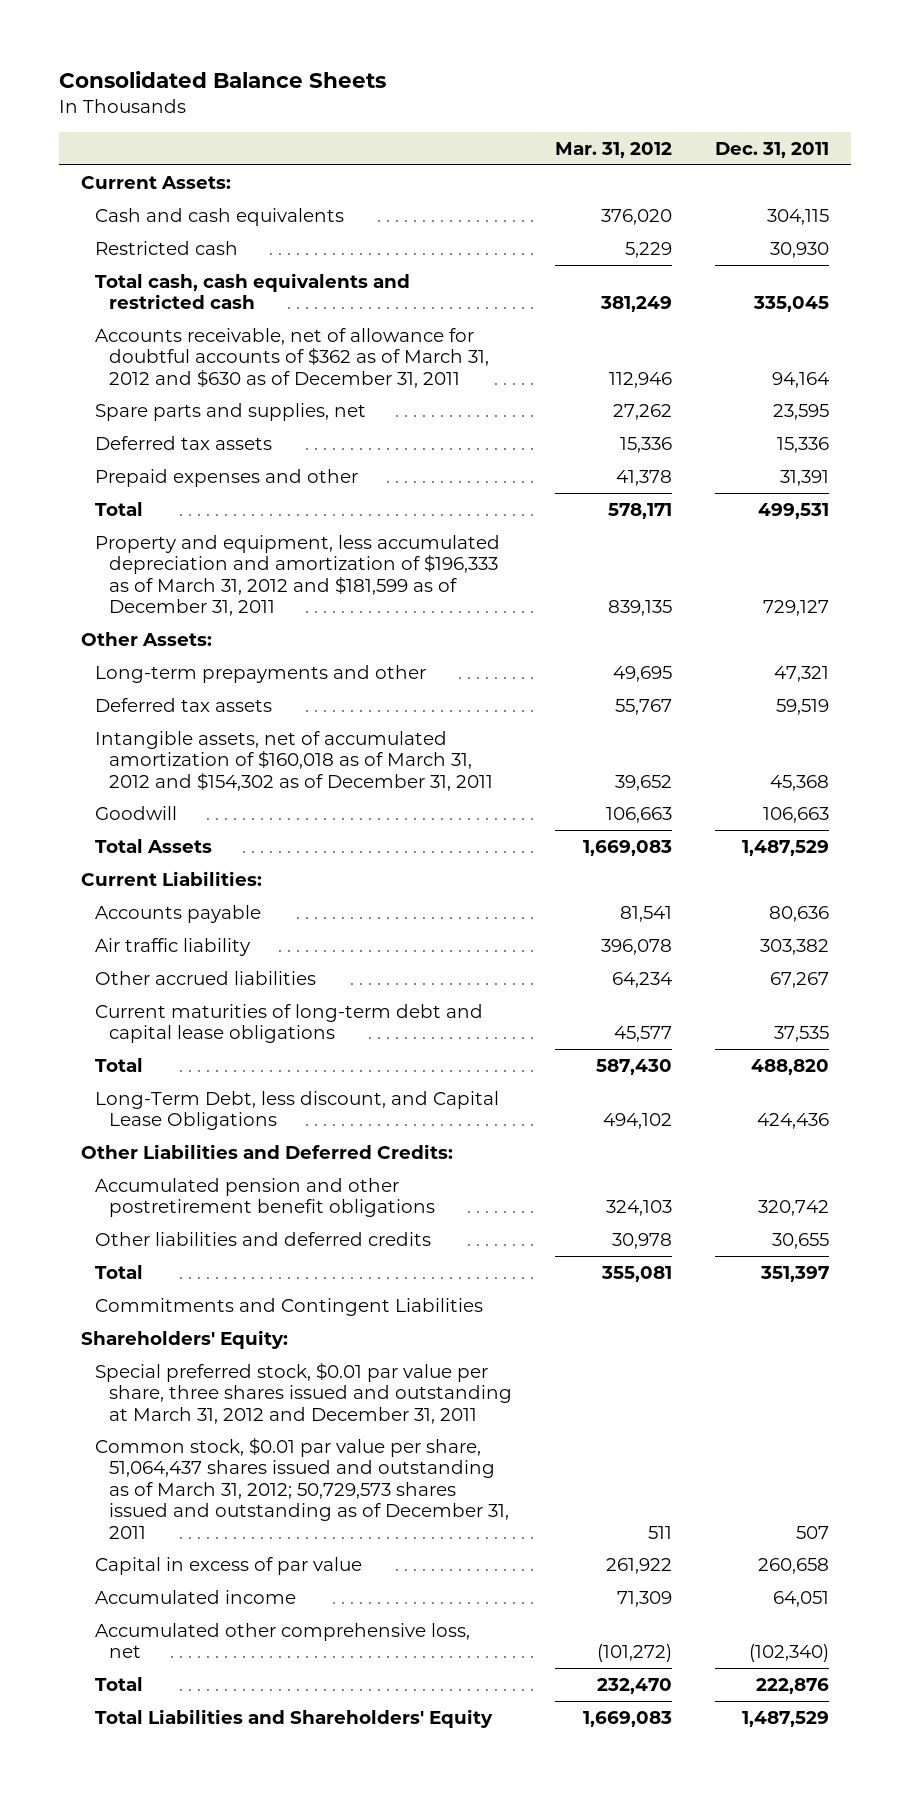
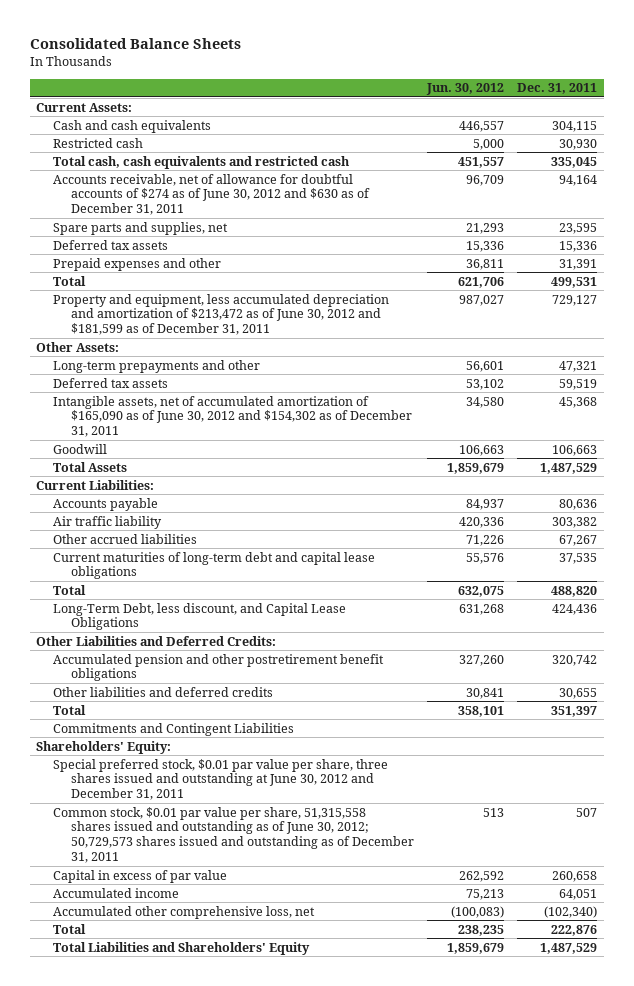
[555,141,673,158] Mar. 31, 2012 -> none
none -> [425,83,504,96] Jun. 30, 2012
[94,327,489,388] Accounts receivable, net of allowance for doubtful accounts of $362 as of March 31, 2012 and $630 as of December 31, 2011 -> [53,173,370,216] Accounts receivable, net of allowance for doubtful accounts of $274 as of June 30, 2012 and $630 as of December 31, 2011
[94,534,500,617] Property and equipment, less accumulated depreciation and amortization of $196,333 as of March 31, 2012 and $181,599 as of December 31, 2011 -> [53,293,390,336] Property and equipment, less accumulated depreciation and amortization of $213,472 as of June 30, 2012 and $181,599 as of December 31, 2011
[94,730,493,791] Intangible assets, net of accumulated amortization of $160,018 as of March 31, 2012 and $154,302 as of December 31, 2011 -> [53,395,412,438] Intangible assets, net of accumulated amortization of $165,090 as of June 30, 2012 and $154,302 as of December 31, 2011
[94,1361,512,1424] Special preferred stock, $0.01 par value per share, three shares issued and outstanding at March 31, 2012 and December 31, 2011 -> [53,758,389,801] Special preferred stock, $0.01 par value per share, three shares issued and outstanding at June 30, 2012 and December 31, 2011
[94,1436,509,1539] Common stock, $0.01 par value per share, 51,064,437 shares issued and outstanding as of March 31, 2012; 50,729,573 shares issued and outstanding as of December 31, 2011 -> [53,806,414,864] Common stock, $0.01 par value per share, 51,315,558 shares issued and outstanding as of June 30, 2012; 50,729,573 shares issued and outstanding as of December 31, 2011

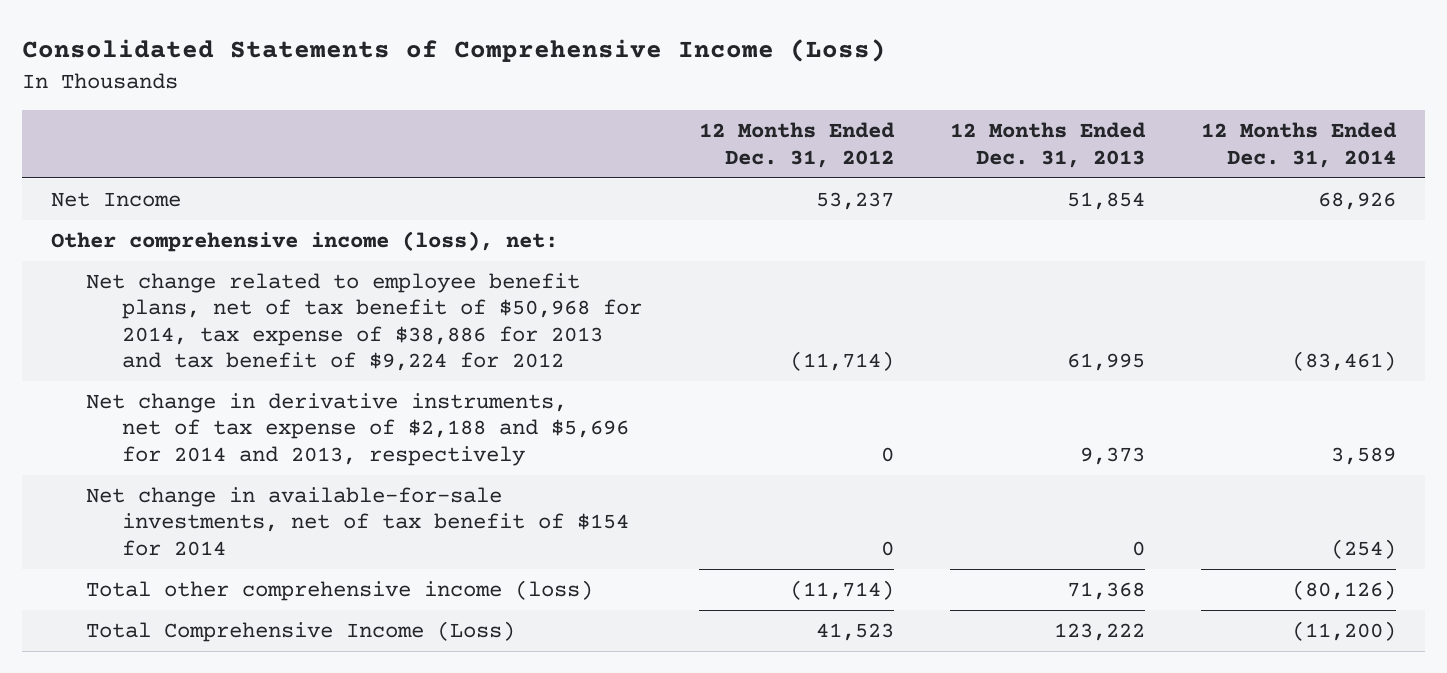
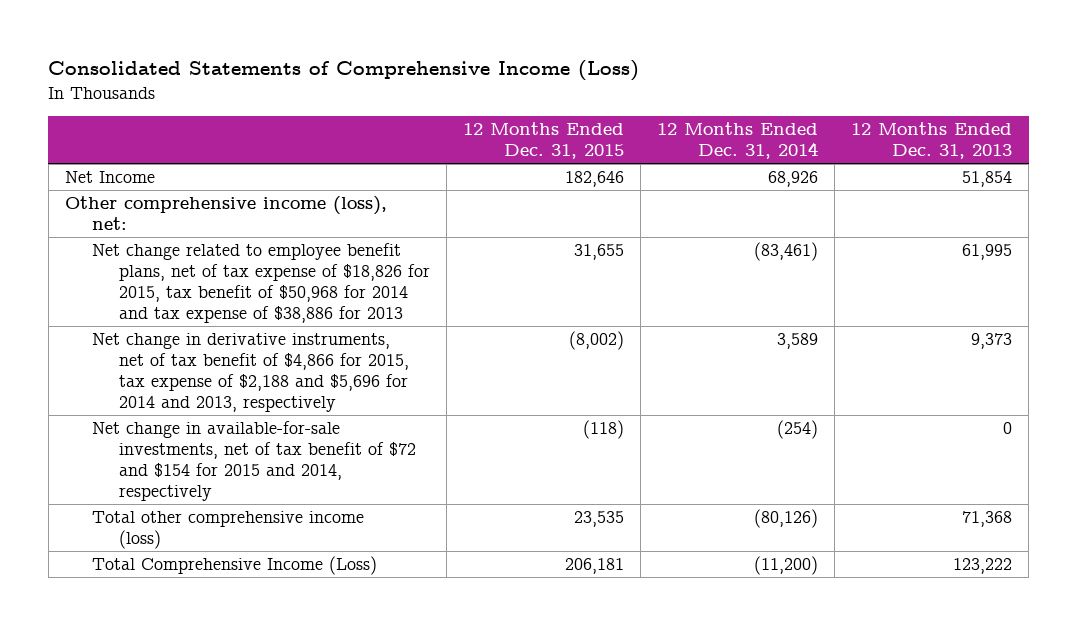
[698,122,895,168] 12 Months Ended Dec. 31, 2012 -> none
none -> [463,121,625,160] 12 Months Ended Dec. 31, 2015
[86,272,643,372] Net change related to employee benefit plans, net of tax benefit of $50,968 for 2014, tax expense of $38,886 for 2013 and tax benefit of $9,224 for 2012 -> [92,242,431,324] Net change related to employee benefit plans, net of tax expense of $18,826 for 2015, tax benefit of $50,968 for 2014 and tax expense of $38,886 for 2013
[86,392,630,466] Net change in derivative instruments, net of tax expense of $2,188 and $5,696 for 2014 and 2013, respectively -> [92,332,410,413] Net change in derivative instruments, net of tax benefit of $4,866 for 2015, tax expense of $2,188 and $5,696 for 2014 and 2013, respectively
[86,486,630,556] Net change in available-for-sale investments, net of tax benefit of $154 for 2014 -> [92,420,417,502] Net change in available-for-sale investments, net of tax benefit of $72 and $154 for 2015 and 2014, respectively

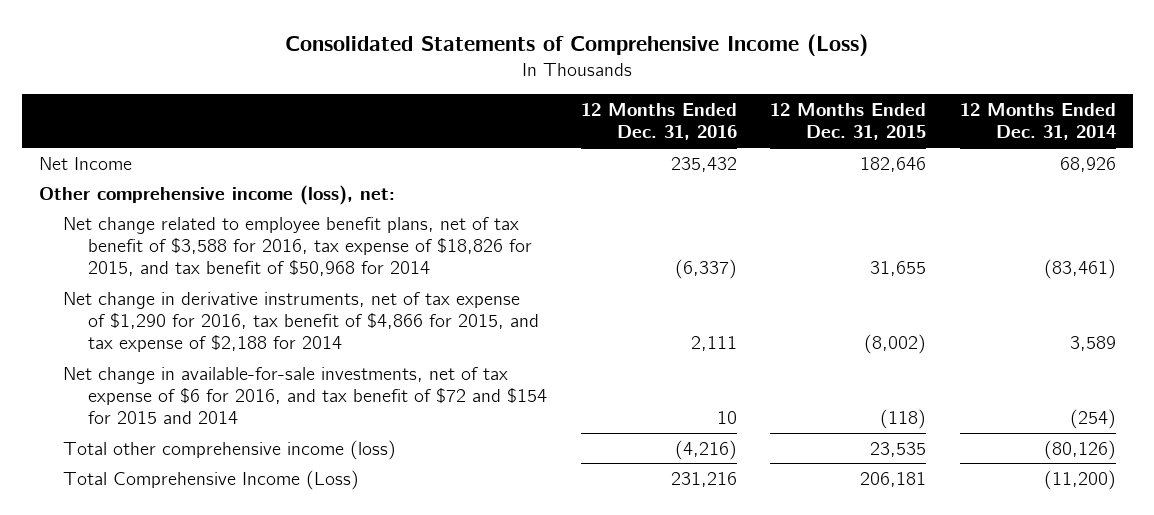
[851,121,1013,160] 12 Months Ended Dec. 31, 2013 -> none
none -> [580,103,737,141] 12 Months Ended Dec. 31, 2016
[92,242,431,324] Net change related to employee benefit plans, net of tax expense of $18,826 for 2015, tax benefit of $50,968 for 2014 and tax expense of $38,886 for 2013 -> [63,216,533,277] Net change related to employee benefit plans, net of tax benefit of $3,588 for 2016, tax expense of $18,826 for 2015, and tax benefit of $50,968 for 2014
[92,332,410,413] Net change in derivative instruments, net of tax benefit of $4,866 for 2015, tax expense of $2,188 and $5,696 for 2014 and 2013, respectively -> [63,291,540,353] Net change in derivative instruments, net of tax expense of $1,290 for 2016, tax benefit of $4,866 for 2015, and tax expense of $2,188 for 2014
[92,420,417,502] Net change in available-for-sale investments, net of tax benefit of $72 and $154 for 2015 and 2014, respectively -> [63,366,548,425] Net change in available-for-sale investments, net of tax expense of $6 for 2016, and tax benefit of $72 and $154 for 2015 and 2014

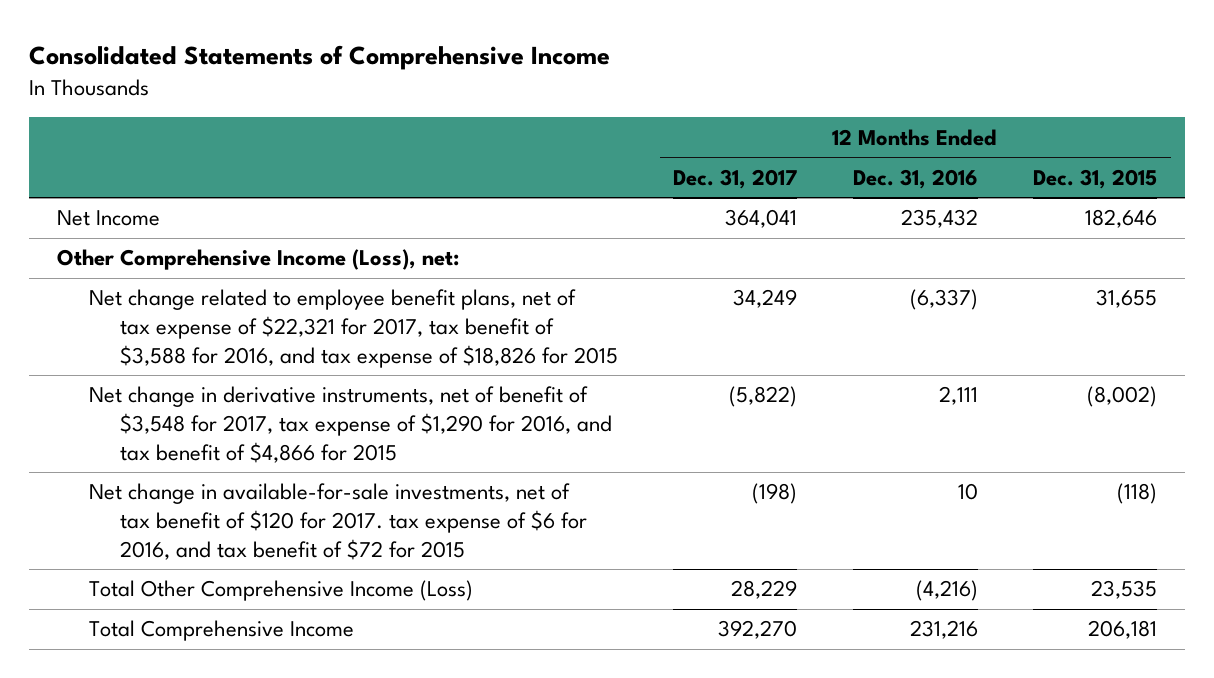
[285,33,869,56] Consolidated Statements of Comprehensive Income (Loss) -> [29,45,611,71] Consolidated Statements of Comprehensive Income
[959,103,1116,141] 12 Months Ended Dec. 31, 2014 -> none
none -> [673,168,798,189] Dec. 31, 2017
[38,184,395,205] Other comprehensive income (loss), net: -> [57,249,460,271] Other Comprehensive Income (Loss), net:
[63,216,533,277] Net change related to employee benefit plans, net of tax benefit of $3,588 for 2016, tax expense of $18,826 for 2015, and tax benefit of $50,968 for 2014 -> [88,289,618,368] Net change related to employee benefit plans, net of tax expense of $22,321 for 2017, tax benefit of $3,588 for 2016, and tax expense of $18,826 for 2015
[63,291,540,353] Net change in derivative instruments, net of tax expense of $1,290 for 2016, tax benefit of $4,866 for 2015, and tax expense of $2,188 for 2014 -> [88,386,612,463] Net change in derivative instruments, net of benefit of $3,548 for 2017, tax expense of $1,290 for 2016, and tax benefit of $4,866 for 2015
[63,366,548,425] Net change in available-for-sale investments, net of tax expense of $6 for 2016, and tax benefit of $72 and $154 for 2015 and 2014 -> [88,483,587,560] Net change in available-for-sale investments, net of tax benefit of $120 for 2017. tax expense of $6 for 2016, and tax benefit of $72 for 2015
[63,439,397,460] Total other comprehensive income (loss) -> [88,580,473,602] Total Other Comprehensive Income (Loss)
[63,469,360,490] Total Comprehensive Income (Loss) -> [88,620,354,642] Total Comprehensive Income

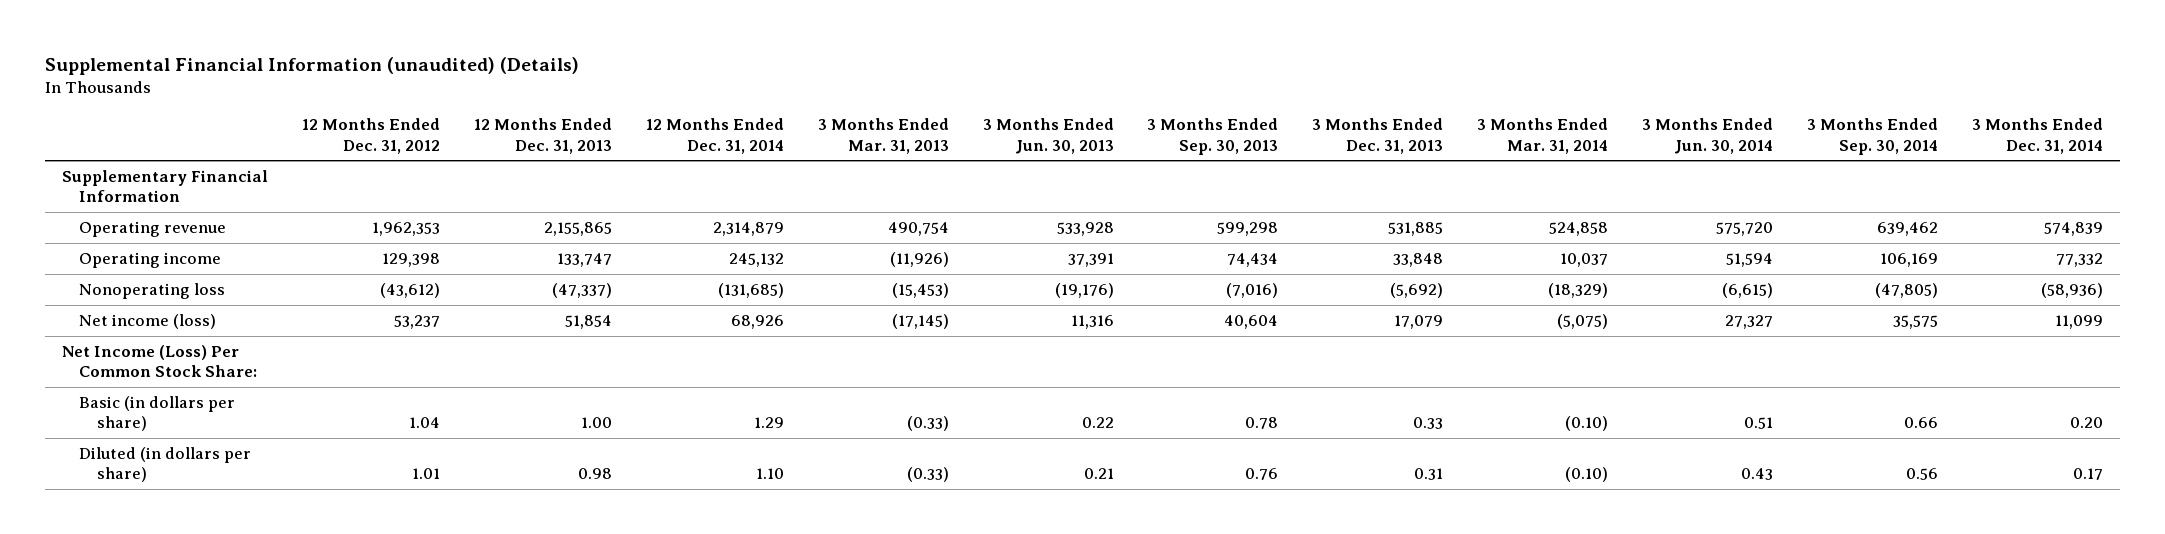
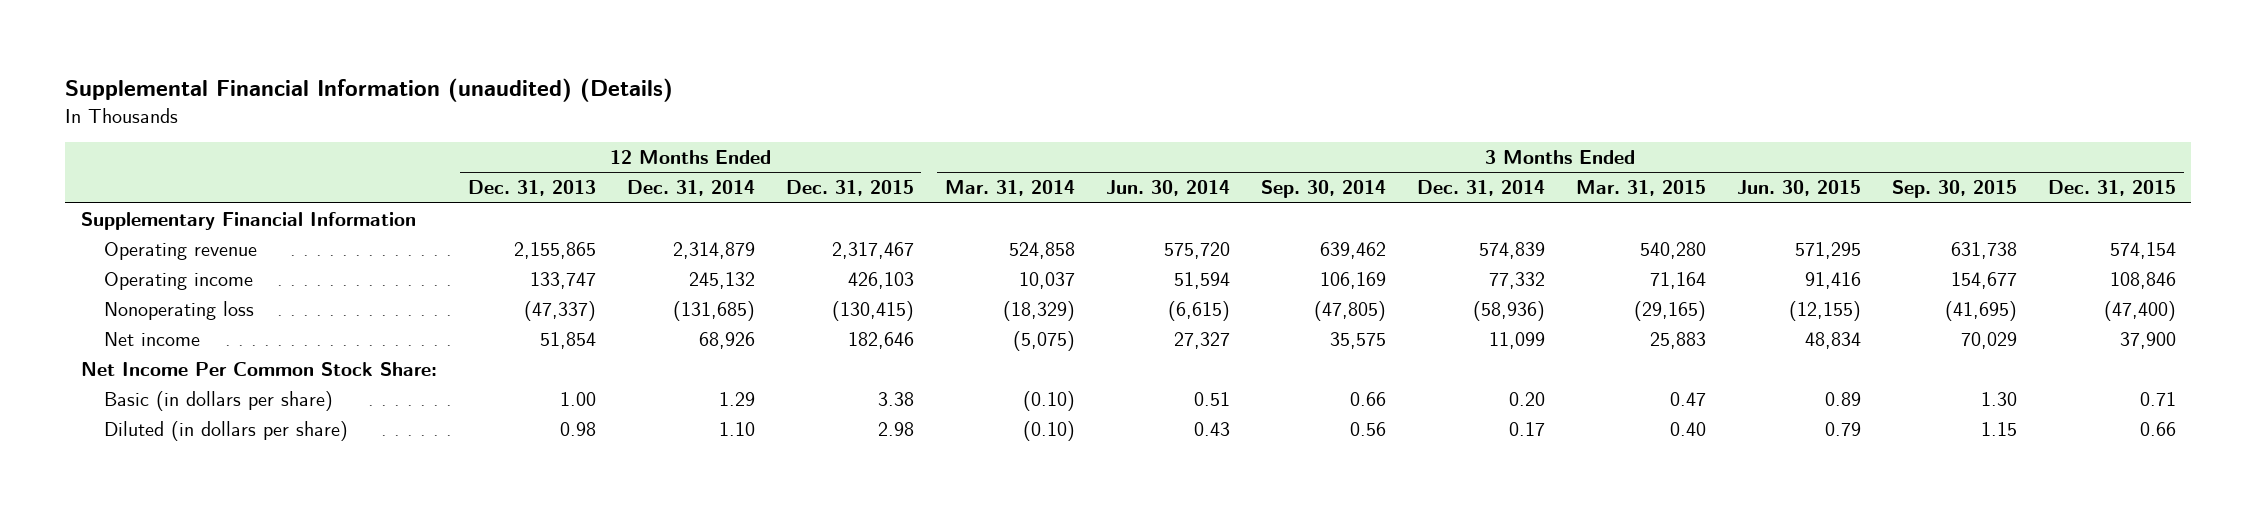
[301,118,440,154] 12 Months Ended Dec. 31, 2012 -> none
[817,118,949,154] 3 Months Ended Mar. 31, 2013 -> none
[982,118,1114,154] 3 Months Ended Jun. 30, 2013 -> none
[1147,118,1279,155] 3 Months Ended Sep. 30, 2013 -> none
[1312,118,1444,154] 3 Months Ended Dec. 31, 2013 -> none
none -> [785,180,914,197] Dec. 31, 2015
none -> [1575,180,1706,197] Mar. 31, 2015
none -> [1736,180,1861,197] Jun. 30, 2015
none -> [1891,180,2017,199] Sep. 30, 2015
none -> [2047,180,2176,197] Dec. 31, 2015
[79,314,217,330] Net income (loss) -> [104,331,201,346] Net income
[62,345,258,378] Net Income (Loss) Per Common Stock Share: -> [80,361,437,376] Net Income Per Common Stock Share:

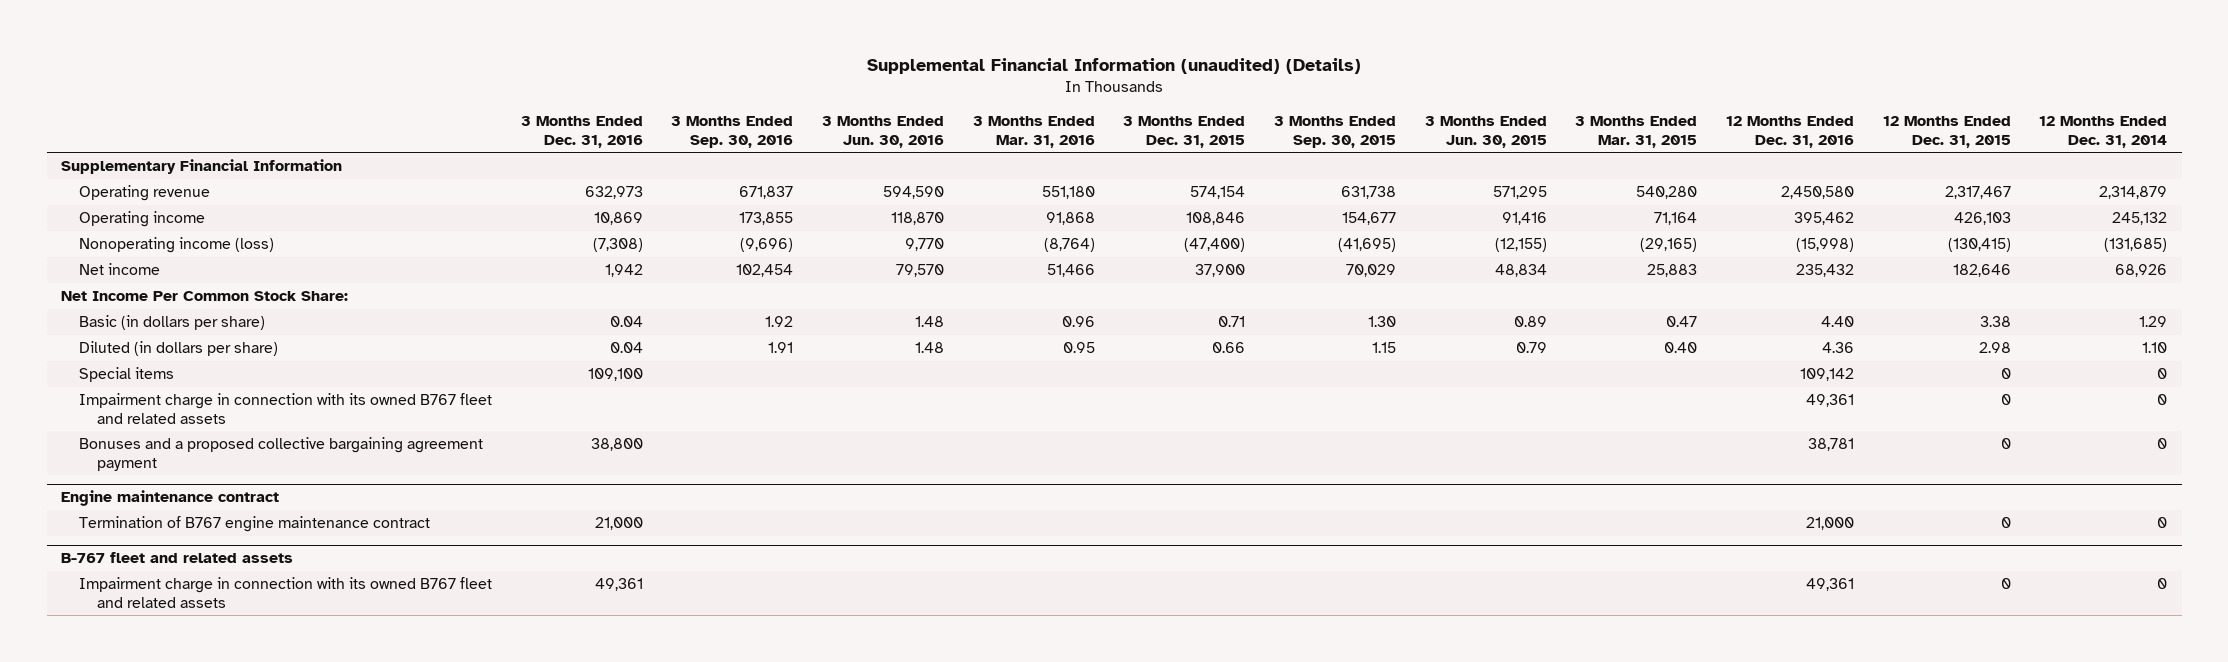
[467,180,596,197] Dec. 31, 2013 -> none
[944,180,1075,197] Mar. 31, 2014 -> none
[1105,180,1230,197] Jun. 30, 2014 -> none
[1260,180,1386,199] Sep. 30, 2014 -> none
[1416,180,1545,197] Dec. 31, 2014 -> none
none -> [520,116,643,148] 3 Months Ended Dec. 31, 2016
none -> [671,116,794,148] 3 Months Ended Sep. 30, 2016
none -> [822,116,945,148] 3 Months Ended Jun. 30, 2016
none -> [972,116,1095,148] 3 Months Ended Mar. 31, 2016
none -> [1726,116,1855,148] 12 Months Ended Dec. 31, 2016
[104,300,255,320] Nonoperating loss -> [79,237,275,254] Nonoperating income (loss)
none -> [79,367,175,383] Special items
none -> [79,393,493,424] Impairment charge in connection with its owned B767 fleet and related assets
none -> [79,437,484,471] Bonuses and a proposed collective bargaining agreement payment
none -> [60,490,279,507] Engine maintenance contract
none -> [79,516,431,533] Termination of B767 engine maintenance contract
none -> [60,552,293,564] B-767 fleet and related assets
none -> [79,577,493,608] Impairment charge in connection with its owned B767 fleet and related assets

